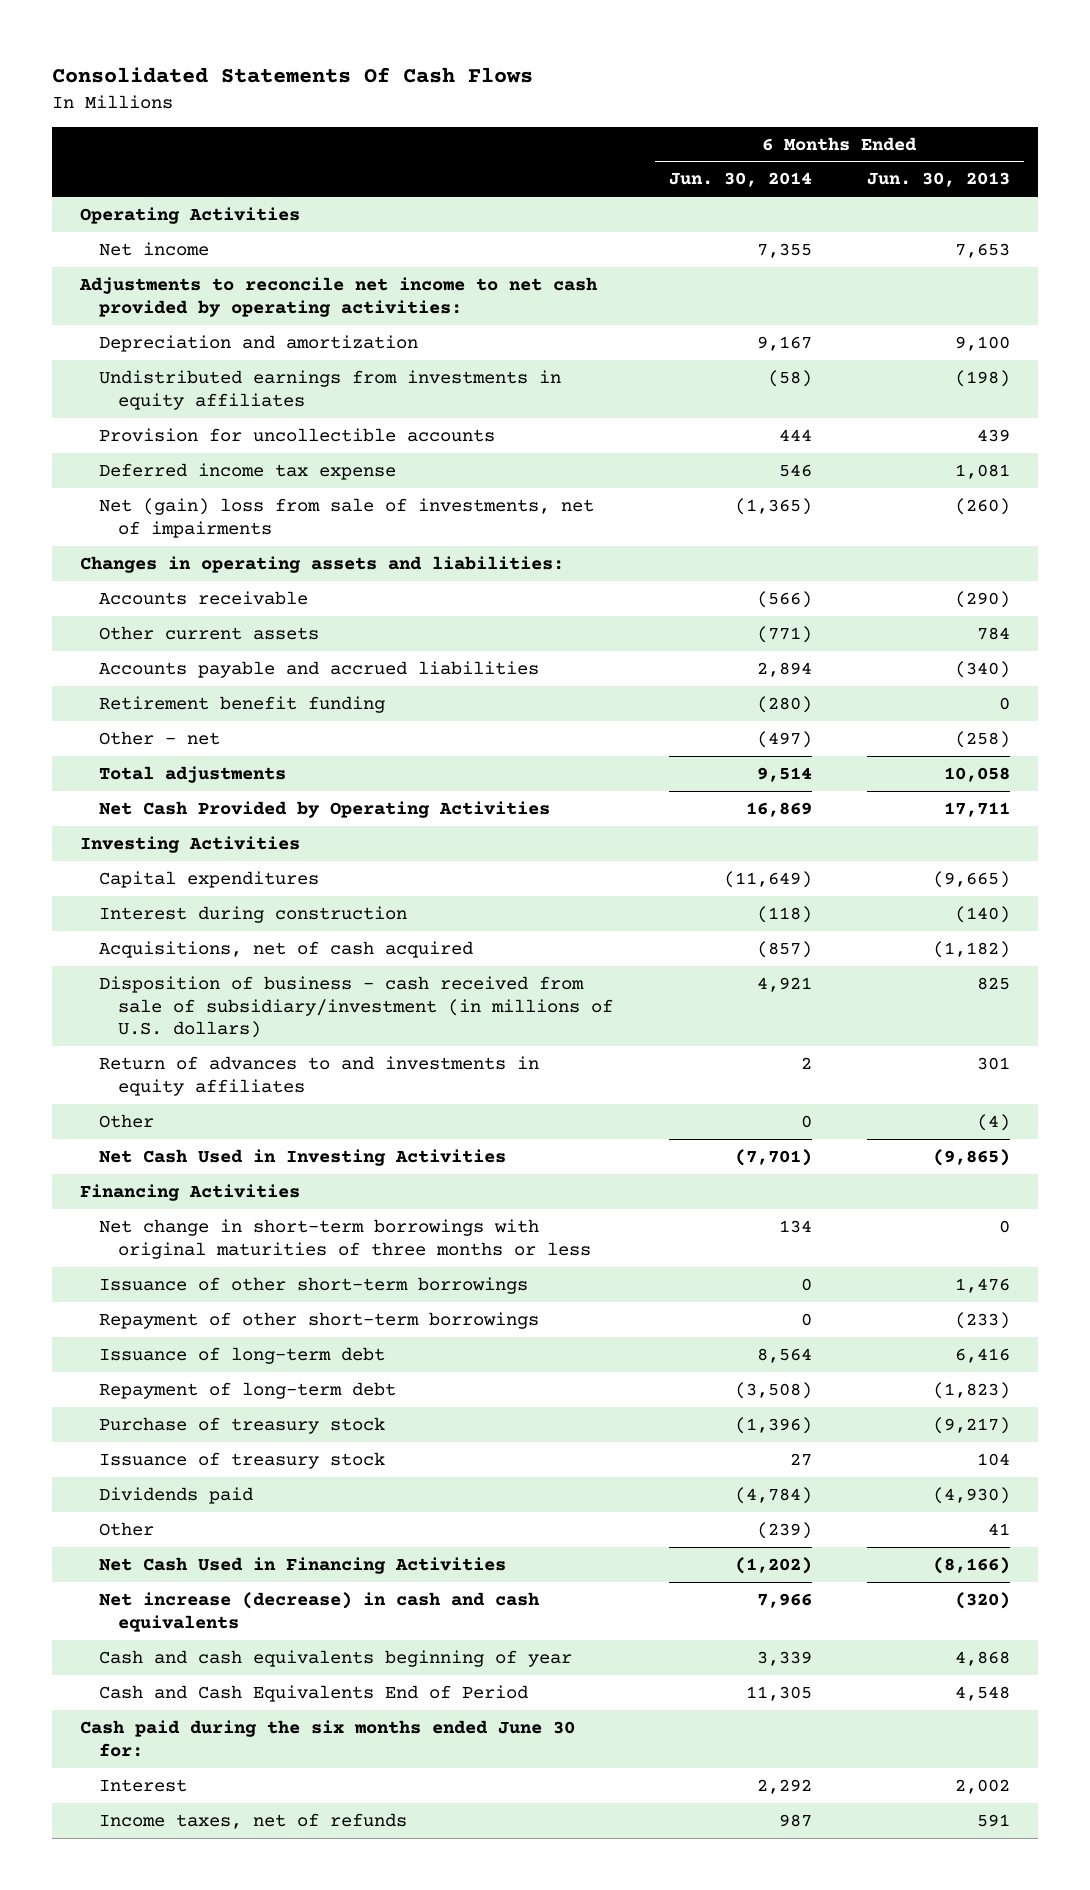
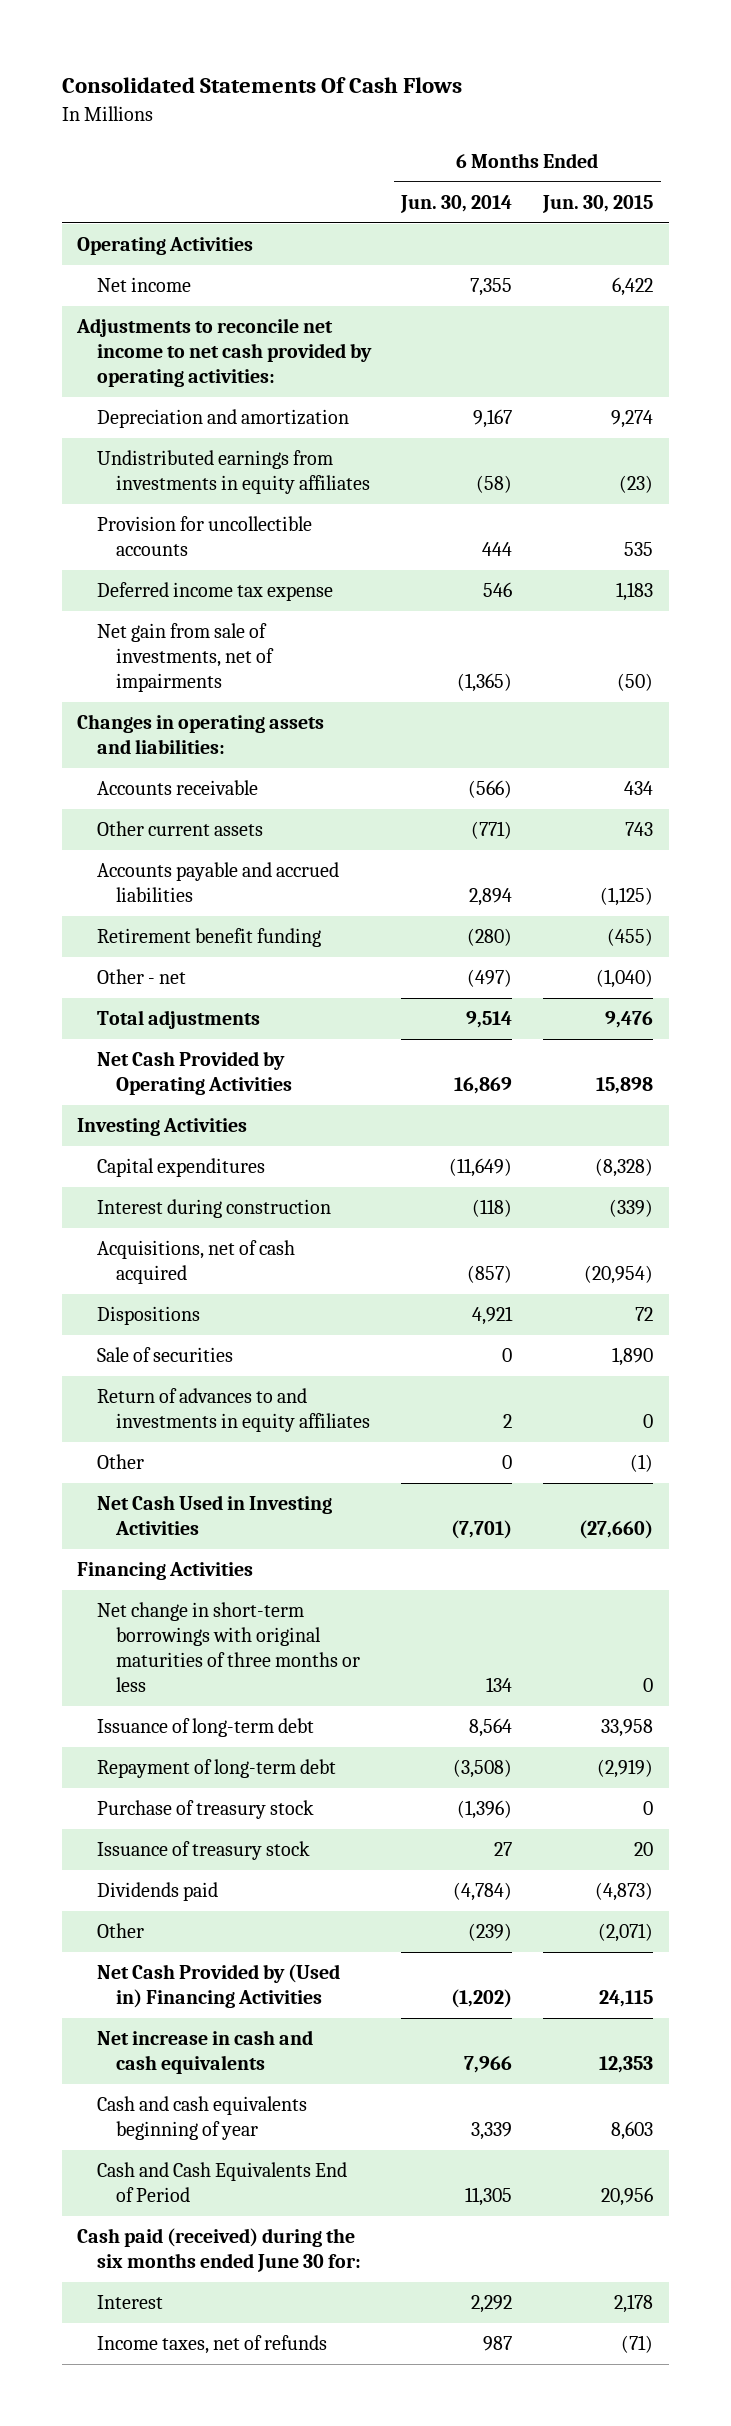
[867,172,1011,188] Jun. 30, 2013 -> none
none -> [542,195,654,214] Jun. 30, 2015
[99,497,595,538] Net (gain) loss from sale of investments, net of impairments -> [96,623,274,693] Net gain from sale of investments, net of impairments
[99,975,614,1039] Disposition of business - cash received from sale of subsidiary/investment (in millions of U.S. dollars) -> [96,1306,200,1326] Dispositions
none -> [96,1347,233,1363] Sale of securities
[99,1276,529,1294] Issuance of other short-term borrowings -> none
[99,1311,540,1329] Repayment of other short-term borrowings -> none
[99,1556,507,1574] Net Cash Used in Financing Activities -> [96,1964,340,2009] Net Cash Provided by (Used in) Financing Activities
[99,1591,541,1632] Net increase (decrease) in cash and cash equivalents -> [96,2030,313,2075] Net increase in cash and cash equivalents
[80,1719,576,1757] Cash paid during the six months ended June 30 for: -> [77,2228,361,2273] Cash paid (received) during the six months ended June 30 for:

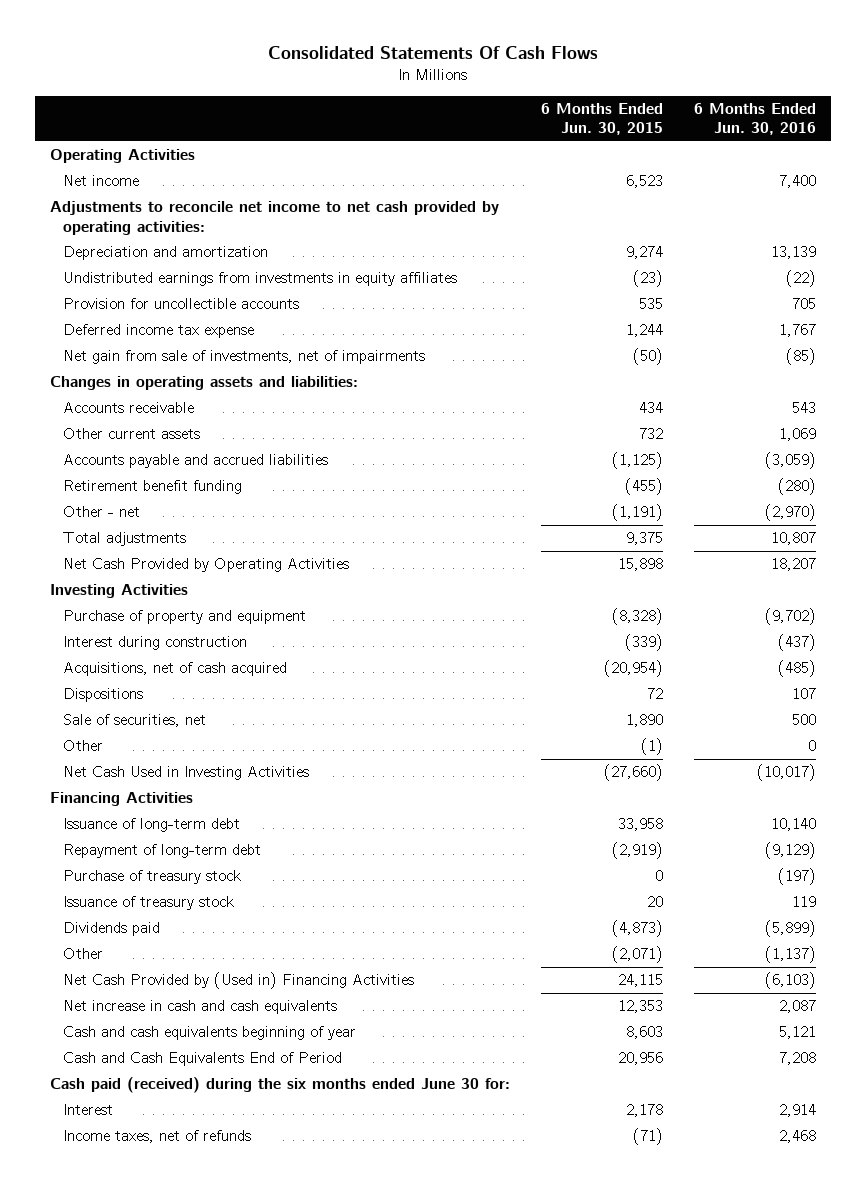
[400,195,513,214] Jun. 30, 2014 -> none
none -> [694,102,817,136] 6 Months Ended Jun. 30, 2016
[612,277,654,297] 6,422 -> [626,175,664,189] 6,523
[616,582,654,602] 1,183 -> [626,324,664,338] 1,244
[625,822,654,837] 743 -> [639,428,664,440] 732
[596,969,654,989] (1,040) -> [612,504,664,522] (1,191)
[605,1011,654,1029] 9,476 -> [626,532,664,546] 9,375
[96,1158,265,1178] Capital expenditures -> [62,610,306,625] Purchase of property and equipment
[96,1388,370,1433] Return of advances to and investments in equity affiliates -> none
[96,1347,233,1363] Sale of securities -> [62,714,206,728] Sale of securities, net
[96,1602,360,1693] Net change in short-term borrowings with original maturities of three months or less -> none

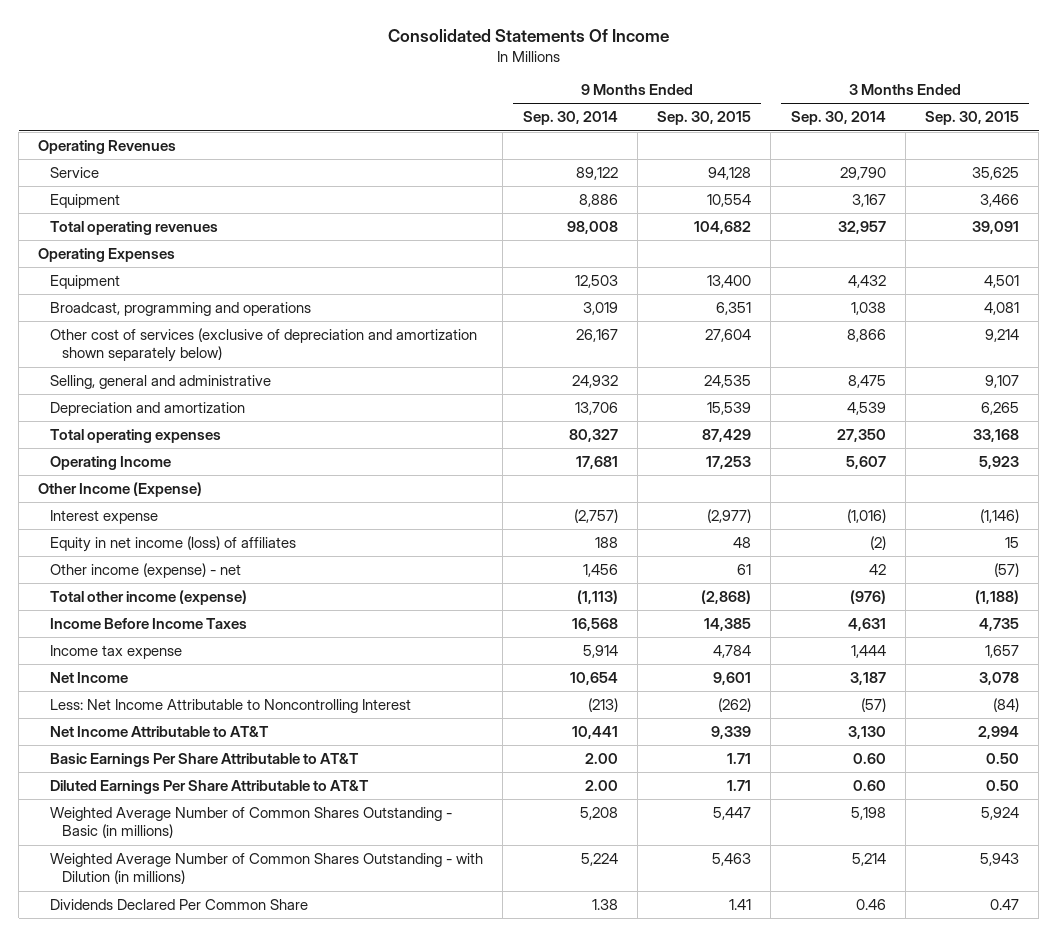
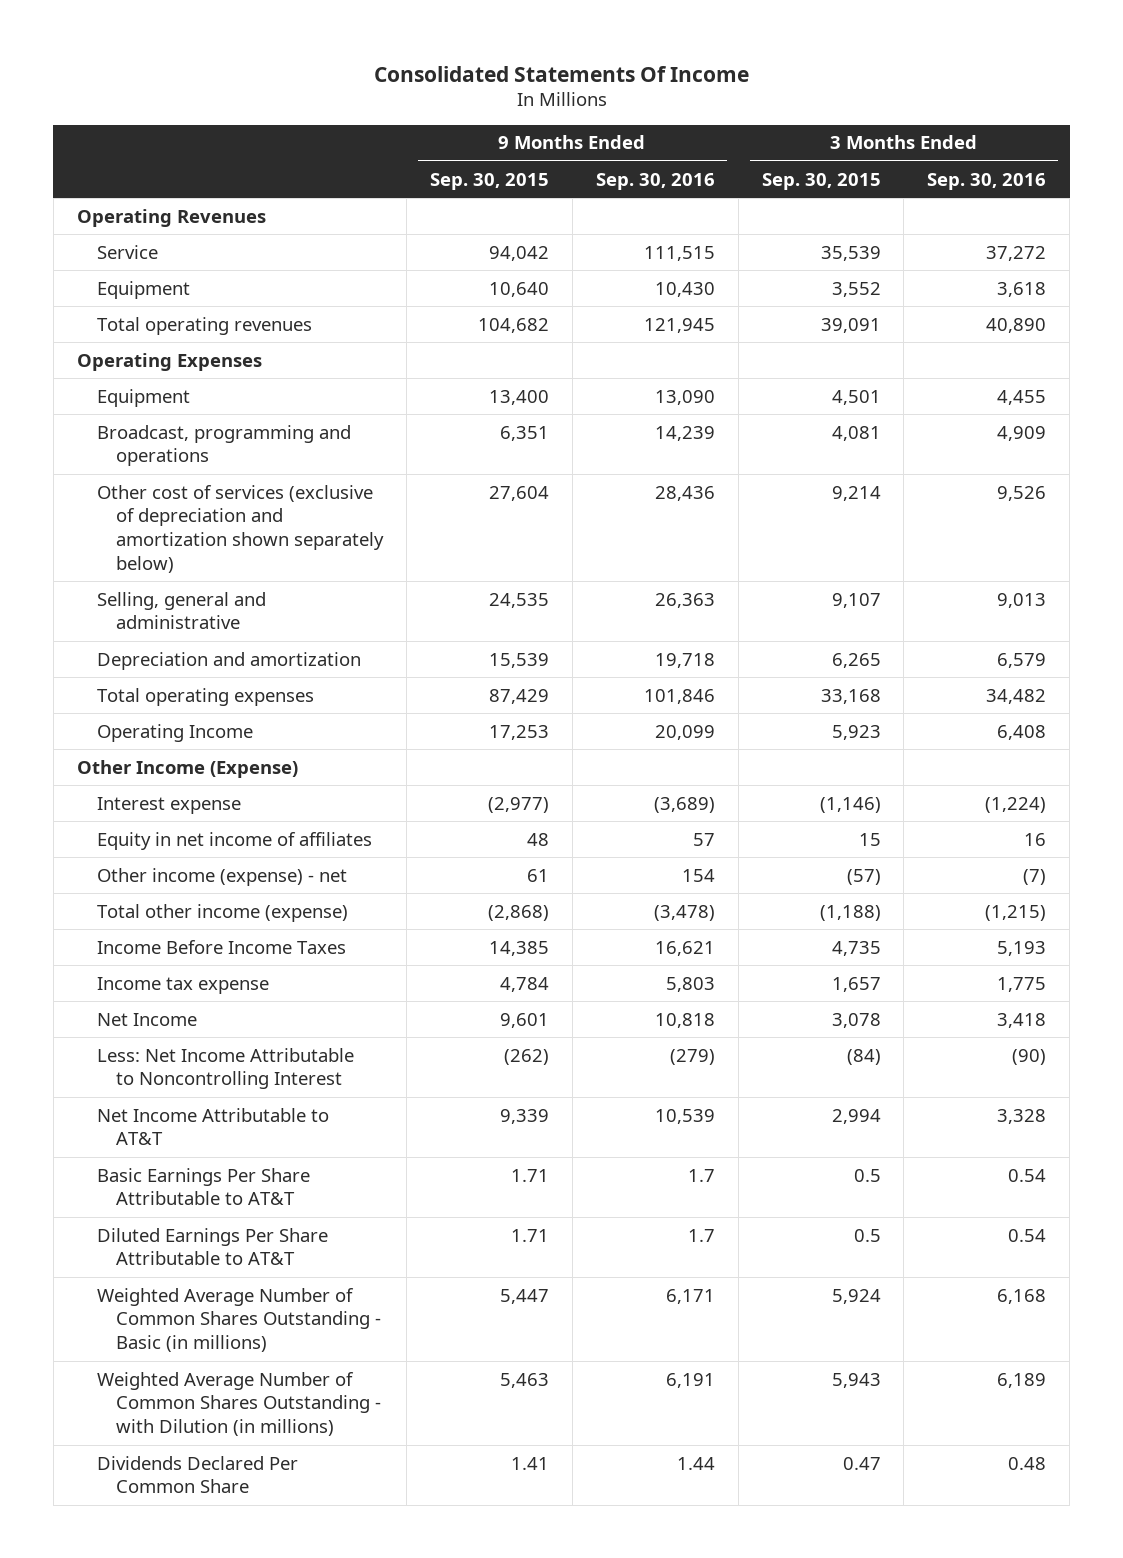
[522,111,618,126] Sep. 30, 2014 -> none
[790,111,886,126] Sep. 30, 2014 -> none
none -> [595,172,715,190] Sep. 30, 2016
none -> [927,172,1047,190] Sep. 30, 2016
[708,166,752,180] 94,128 -> [489,245,550,261] 94,042
[972,166,1020,180] 35,625 -> [820,245,881,261] 35,539
[707,193,752,207] 10,554 -> [489,281,550,297] 10,640
[980,193,1020,207] 3,466 -> [831,281,881,297] 3,552
[50,535,297,552] Equity in net income (loss) of affiliates -> [96,831,372,850] Equity in net income of affiliates
[986,752,1020,764] 0.50 -> [853,1168,881,1182] 0.5
[986,779,1020,791] 0.50 -> [853,1228,881,1242] 0.5

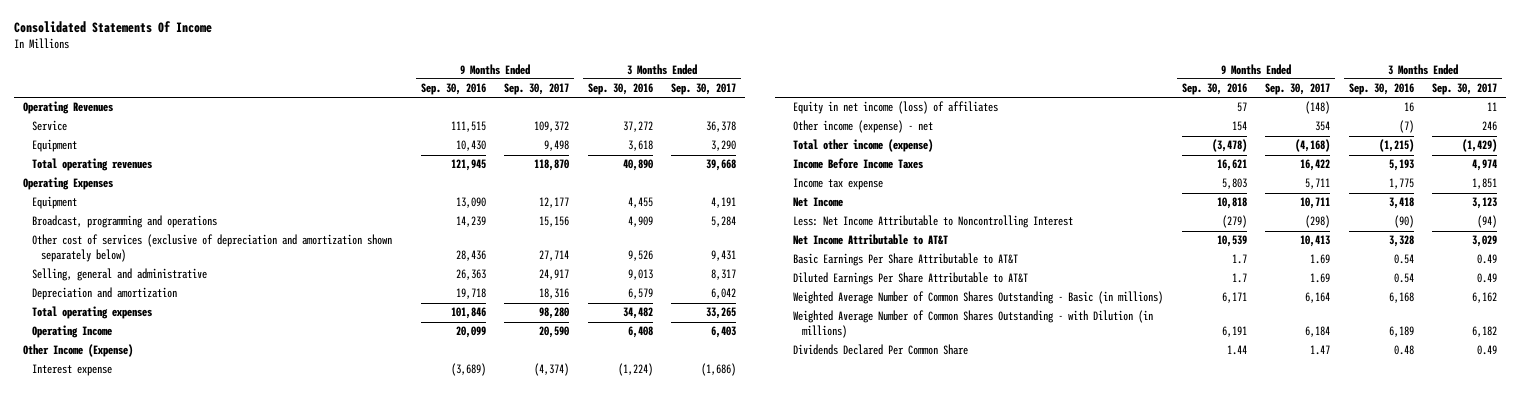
[430,172,550,190] Sep. 30, 2015 -> none
[761,172,881,190] Sep. 30, 2015 -> none
none -> [504,83,570,96] Sep. 30, 2017
none -> [671,83,737,96] Sep. 30, 2017
[96,831,372,850] Equity in net income of affiliates -> [793,101,999,115] Equity in net income (loss) of affiliates

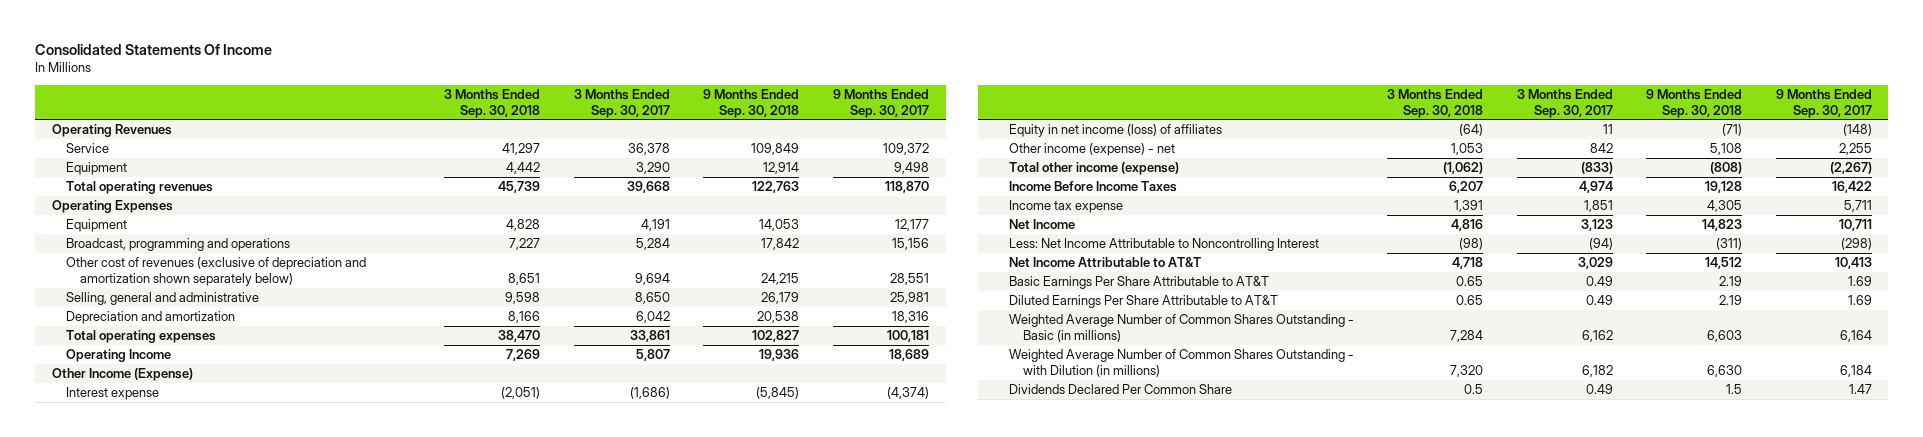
[420,83,486,96] Sep. 30, 2016 -> none
[587,83,653,96] Sep. 30, 2016 -> none
none -> [444,88,541,118] 3 Months Ended Sep. 30, 2018
none -> [703,88,800,118] 9 Months Ended Sep. 30, 2018
[32,234,393,263] Other cost of services (exclusive of depreciation and amortization shown separately below) -> [66,257,367,287] Other cost of revenues (exclusive of depreciation and amortization shown separately below)
[539,250,570,262] 27,714 -> [889,273,929,286] 28,551
[711,250,737,262] 9,431 -> [634,273,670,286] 9,694
[539,269,570,281] 24,917 -> [889,292,929,305] 25,981
[711,269,737,281] 8,317 -> [634,292,670,305] 8,650
[539,307,570,320] 98,280 -> [886,330,929,343] 100,181
[706,307,737,320] 33,265 -> [629,330,670,343] 33,861
[539,326,570,339] 20,590 -> [888,349,929,362] 18,689
[711,326,737,339] 6,403 -> [635,349,670,362] 5,807
[1315,121,1331,132] 354 -> [1838,143,1872,156] 2,255
[1481,121,1497,132] 246 -> [1589,143,1613,154] 842
[1295,139,1331,153] (4,168) -> [1829,162,1872,175] (2,267)
[1461,139,1497,153] (1,429) -> [1580,162,1613,175] (833)

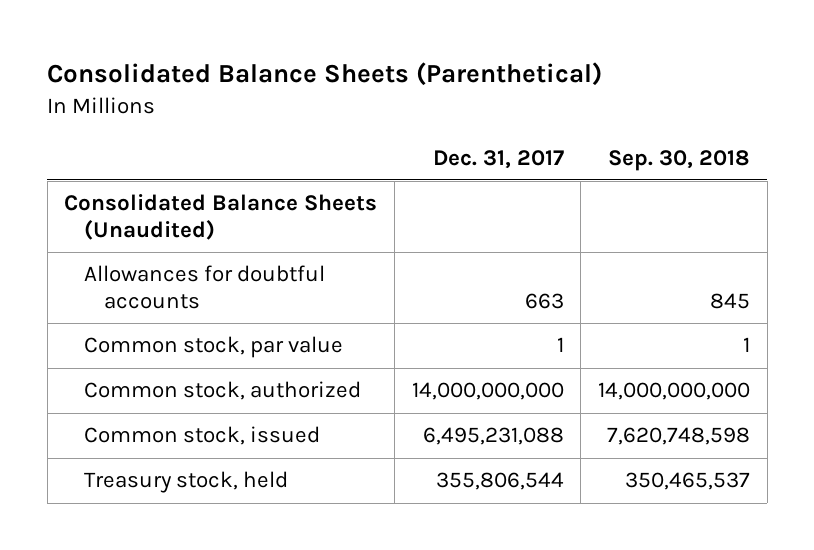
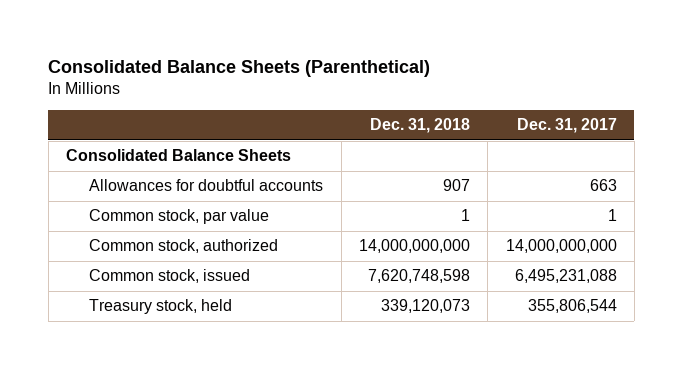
[607,149,750,171] Sep. 30, 2018 -> none
none -> [369,118,470,134] Dec. 31, 2018
[64,194,378,240] Consolidated Balance Sheets (Unaudited) -> [66,149,292,162] Consolidated Balance Sheets

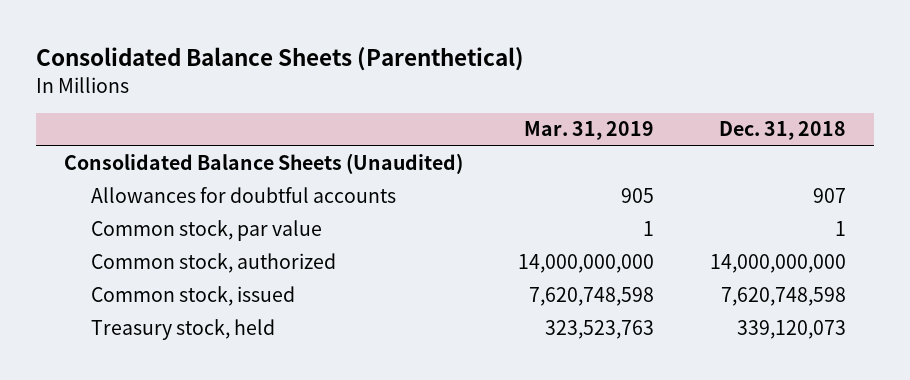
[516,118,617,134] Dec. 31, 2017 -> none
none -> [524,121,655,141] Mar. 31, 2019
[66,149,292,162] Consolidated Balance Sheets -> [63,152,463,174] Consolidated Balance Sheets (Unaudited)

